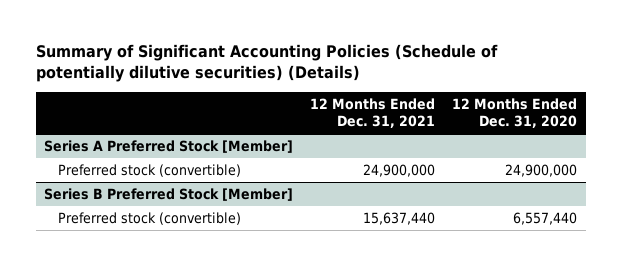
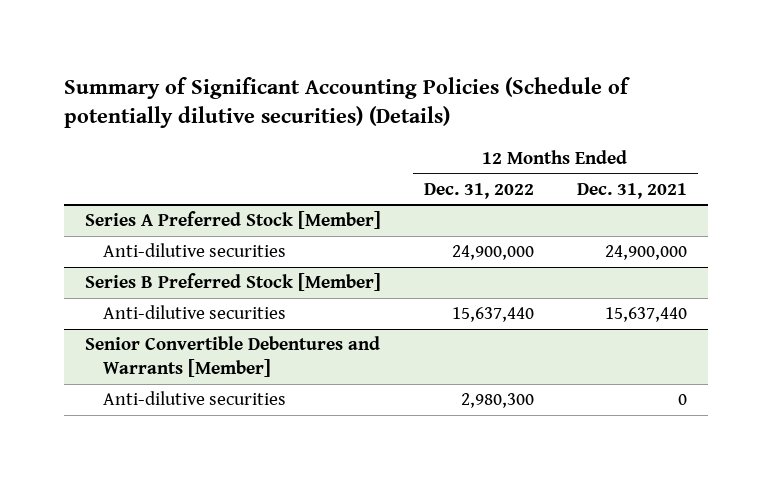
[452,98,578,129] 12 Months Ended Dec. 31, 2020 -> none
none -> [424,182,535,199] Dec. 31, 2022
[57,164,241,178] Preferred stock (convertible) -> [103,243,287,258] Anti-dilutive securities
[57,212,241,226] Preferred stock (convertible) -> [103,305,287,320] Anti-dilutive securities
none -> [85,336,381,378] Senior Convertible Debentures and Warrants [Member]
none -> [103,391,287,406] Anti-dilutive securities

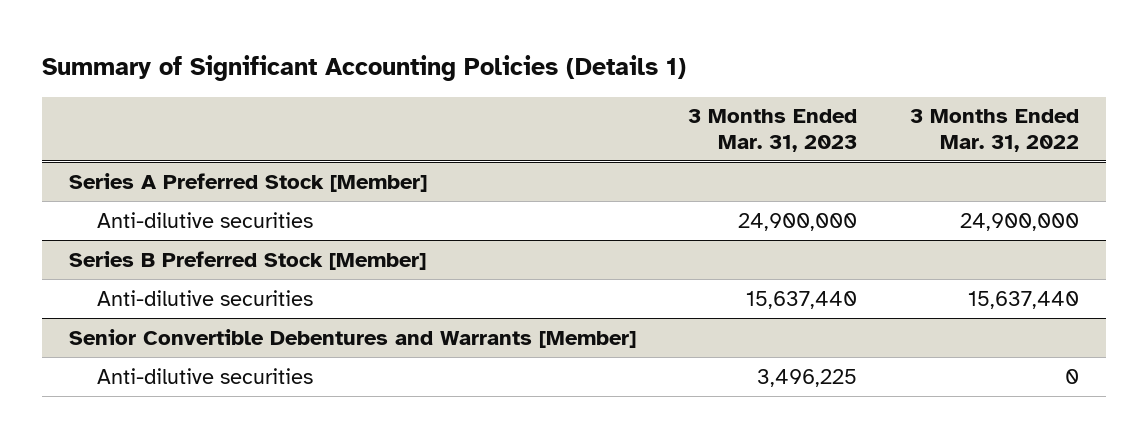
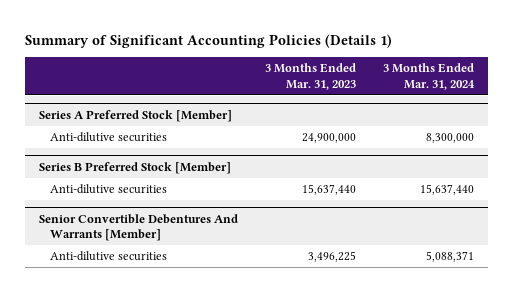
[910,109,1080,152] 3 Months Ended Mar. 31, 2022 -> none
none -> [383,63,476,90] 3 Months Ended Mar. 31, 2024
[68,328,636,348] Senior Convertible Debentures and Warrants [Member] -> [38,213,238,242] Senior Convertible Debentures And Warrants [Member]

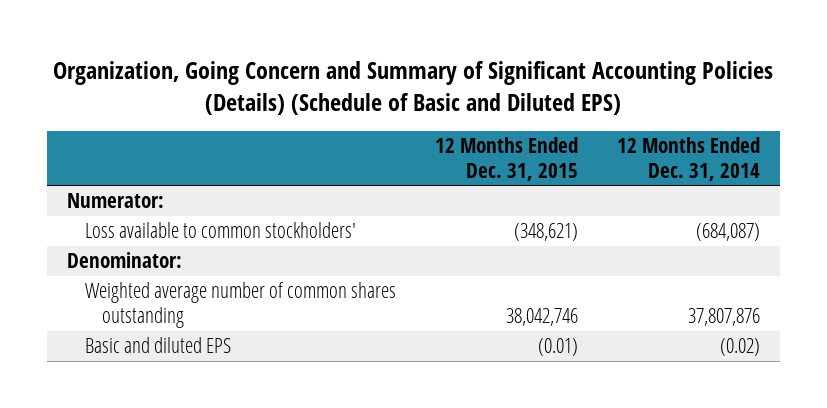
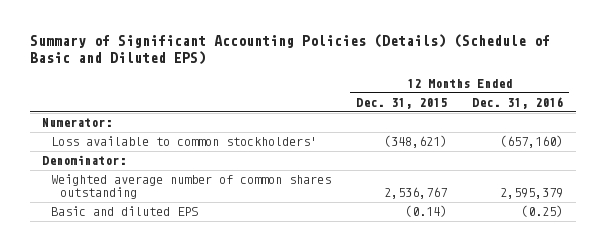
[53,60,774,115] Organization, Going Concern and Summary of Significant Accounting Policies (Details) (Schedule of Basic and Diluted EPS) -> [29,34,550,65] Summary of Significant Accounting Policies (Details) (Schedule of Basic and Diluted EPS)
[617,137,761,181] 12 Months Ended Dec. 31, 2014 -> none
none -> [472,96,564,109] Dec. 31, 2016
[505,307,578,326] 38,042,746 -> [384,187,448,200] 2,536,767
[537,338,578,357] (0.01) -> [405,205,448,218] (0.14)

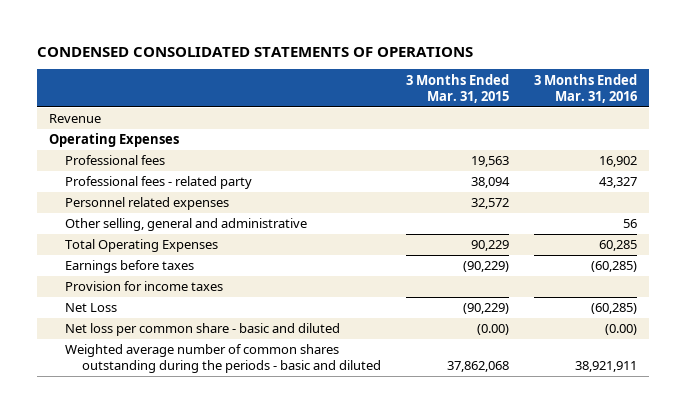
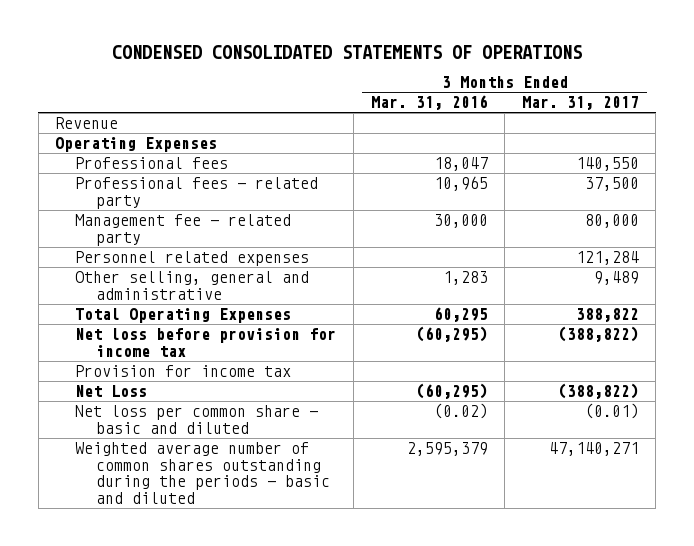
[405,73,509,103] 3 Months Ended Mar. 31, 2015 -> none
none -> [521,96,639,111] Mar. 31, 2017
[598,156,637,168] 16,902 -> [433,157,488,172] 18,047
[598,177,637,189] 43,327 -> [433,176,488,192] 10,965
none -> [75,214,292,246] Management fee - related party
[622,219,637,229] 56 -> [442,271,488,286] 1,283
[598,240,637,252] 60,285 -> [433,307,488,323] 60,295
[65,260,195,274] Earnings before taxes -> [75,328,337,357] Net loss before provision for income tax
[590,261,637,273] (60,285) -> [415,326,488,343] (60,295)
[65,281,224,292] Provision for income taxes -> [75,365,292,378] Provision for income tax
[590,303,637,315] (60,285) -> [415,383,488,400] (60,295)
[604,324,637,336] (0.00) -> [433,403,488,420] (0.02)
[574,361,637,373] 38,921,911 -> [406,442,488,457] 2,595,379

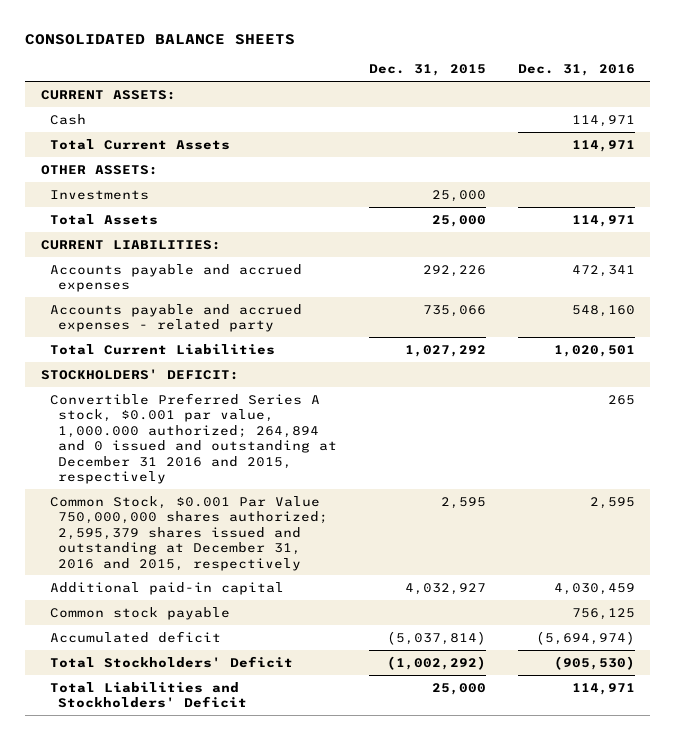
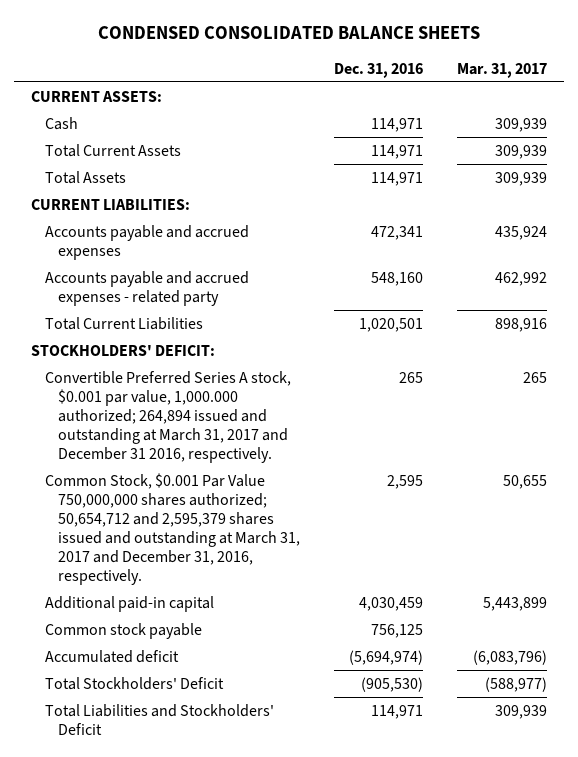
[25,34,296,46] CONSOLIDATED BALANCE SHEETS -> [98,26,481,40] CONDENSED CONSOLIDATED BALANCE SHEETS
[369,64,487,77] Dec. 31, 2015 -> none
none -> [456,62,547,78] Mar. 31, 2017
[40,164,158,175] OTHER ASSETS: -> none
[49,189,149,200] Investments -> none
[49,392,338,485] Convertible Preferred Series A stock, $0.001 par value, 1,000.000 authorized; 264,894 and 0 issued and outstanding at December 31 2016 and 2015, respectively -> [44,370,291,463] Convertible Preferred Series A stock, $0.001 par value, 1,000.000 authorized; 264,894 issued and outstanding at March 31, 2017 and December 31 2016, respectively.
[49,495,329,571] Common Stock, $0.001 Par Value 750,000,000 shares authorized; 2,595,379 shares issued and outstanding at December 31, 2016 and 2015, respectively -> [44,472,301,585] Common Stock, $0.001 Par Value 750,000,000 shares authorized; 50,654,712 and 2,595,379 shares issued and outstanding at March 31, 2017 and December 31, 2016, respectively.

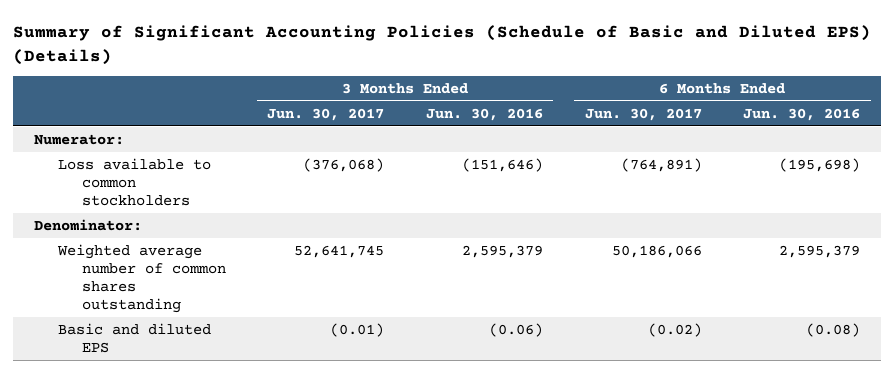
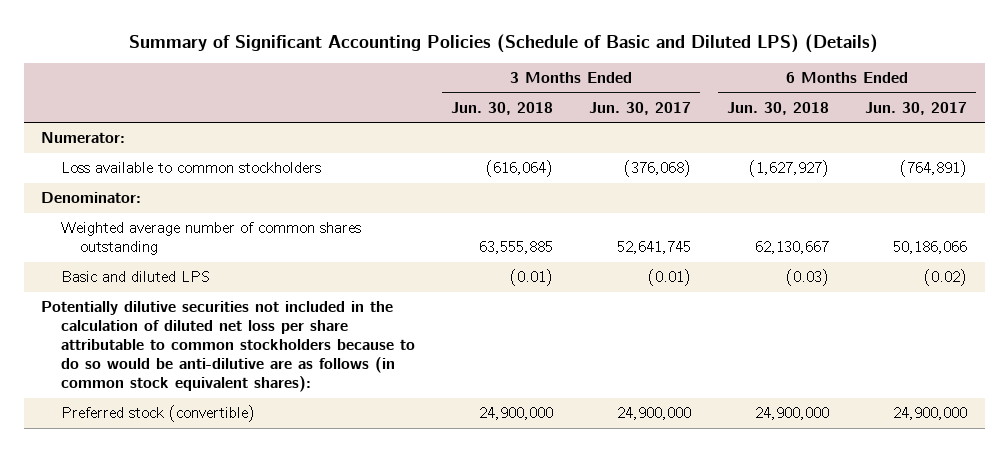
[13,25,872,65] Summary of Significant Accounting Policies (Schedule of Basic and Diluted EPS) (Details) -> [129,33,879,53] Summary of Significant Accounting Policies (Schedule of Basic and Diluted LPS) (Details)
[425,107,543,121] Jun. 30, 2016 -> none
[743,107,861,121] Jun. 30, 2016 -> none
none -> [450,101,553,115] Jun. 30, 2018
none -> [726,101,829,115] Jun. 30, 2018
[57,322,211,353] Basic and diluted EPS -> [60,271,210,283] Basic and diluted LPS
none -> [41,301,415,393] Potentially dilutive securities not included in the calculation of diluted net loss per share attributable to common stockholders because to do so would be anti-dilutive are as follows (in common stock equivalent shares):
none -> [60,405,255,423] Preferred stock (convertible)

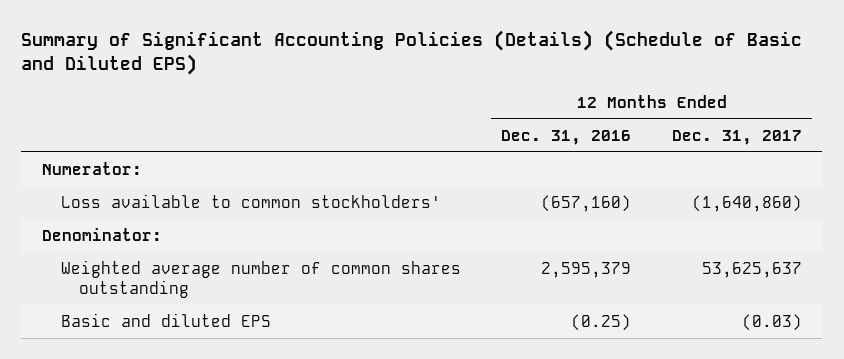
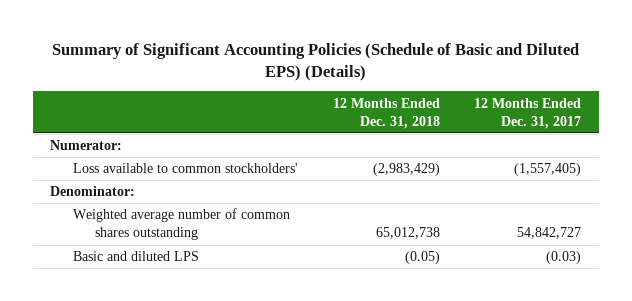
[21,29,803,76] Summary of Significant Accounting Policies (Details) (Schedule of Basic and Diluted EPS) -> [51,43,579,82] Summary of Significant Accounting Policies (Schedule of Basic and Diluted EPS) (Details)
[501,129,632,145] Dec. 31, 2016 -> none
none -> [332,97,440,129] 12 Months Ended Dec. 31, 2018
[691,194,802,212] (1,640,860) -> [514,163,582,177] (1,557,405)
[701,261,802,278] 53,625,637 -> [517,227,582,240] 54,842,727
[60,312,271,327] Basic and diluted EPS -> [72,251,199,262] Basic and diluted LPS

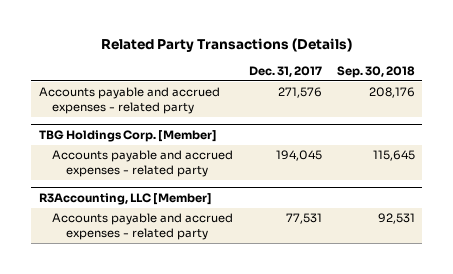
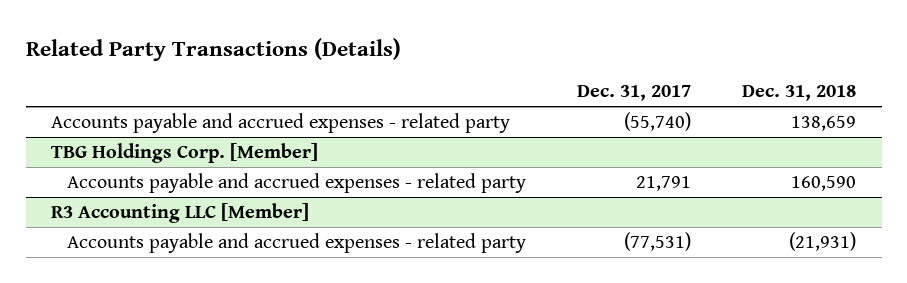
[336,65,415,78] Sep. 30, 2018 -> none
none -> [742,85,857,102] Dec. 31, 2018
[277,87,322,99] 271,576 -> [624,112,692,132] (55,740)
[275,150,322,162] 194,045 -> [636,176,692,192] 21,791
[38,192,212,205] R3Accounting, LLC [Member] -> [51,203,310,224] R3 Accounting LLC [Member]
[285,213,322,225] 77,531 -> [624,232,692,252] (77,531)

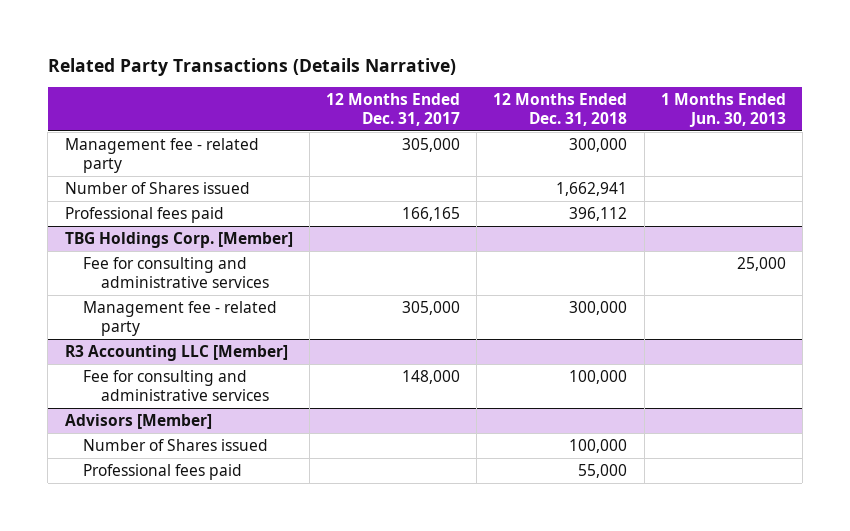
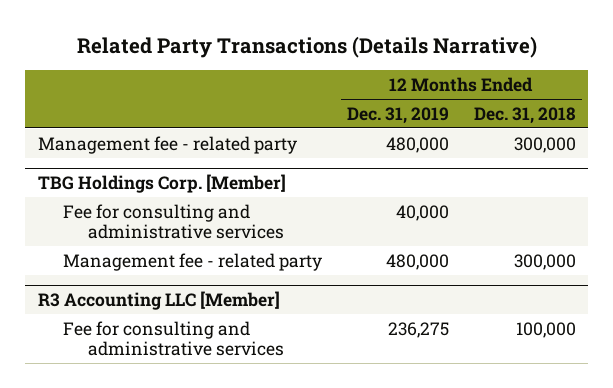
[326,93,461,127] 12 Months Ended Dec. 31, 2017 -> none
[660,93,786,128] 1 Months Ended Jun. 30, 2013 -> none
none -> [346,106,449,124] Dec. 31, 2019
[64,181,250,194] Number of Shares issued -> none
[64,206,224,223] Professional fees paid -> none
[64,413,212,429] Advisors [Member] -> none
[82,438,268,451] Number of Shares issued -> none
[82,463,242,480] Professional fees paid -> none

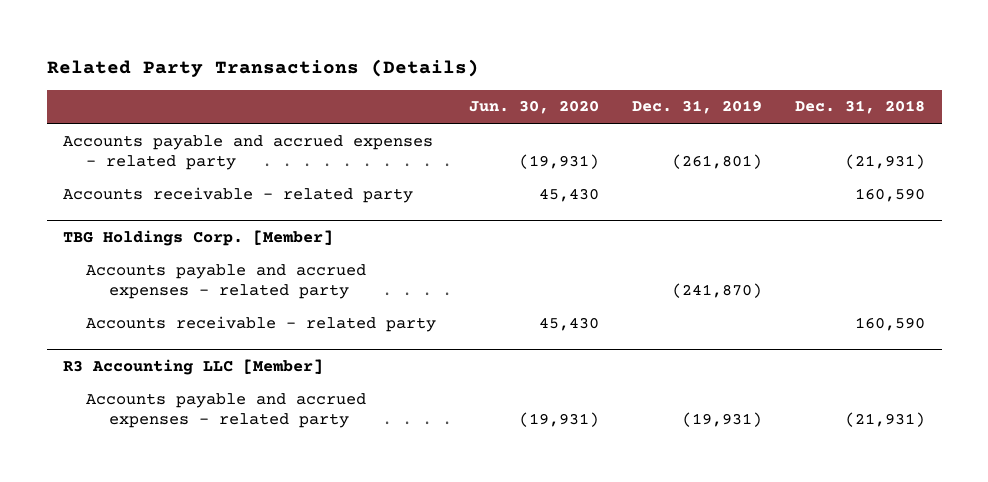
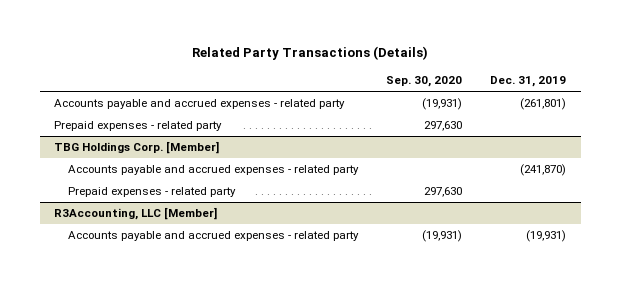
[468,100,599,115] Jun. 30, 2020 -> none
[795,100,926,115] Dec. 31, 2018 -> none
none -> [386,76,463,88] Sep. 30, 2020
[63,186,414,203] Accounts receivable - related party -> none
none -> [53,121,222,132] Prepaid expenses - related party
[85,315,436,332] Accounts receivable - related party -> none
none -> [67,187,236,198] Prepaid expenses - related party
[63,358,324,375] R3 Accounting LLC [Member] -> [53,207,217,221] R3Accounting, LLC [Member]

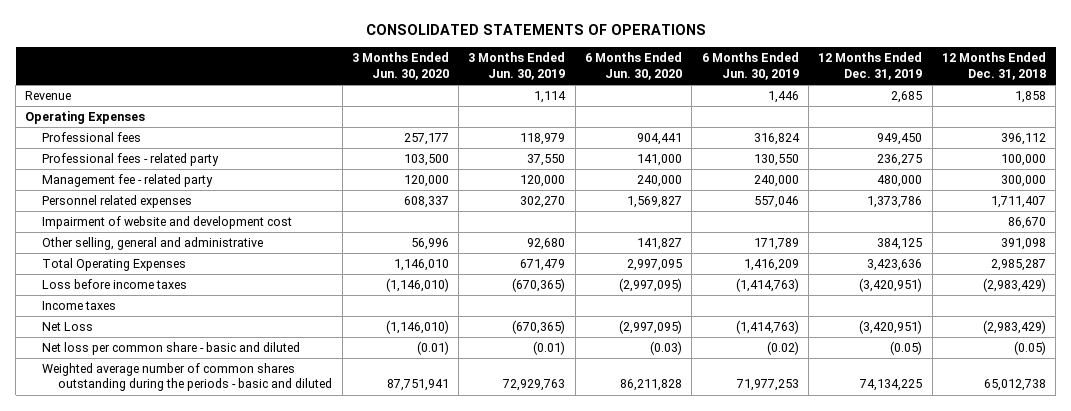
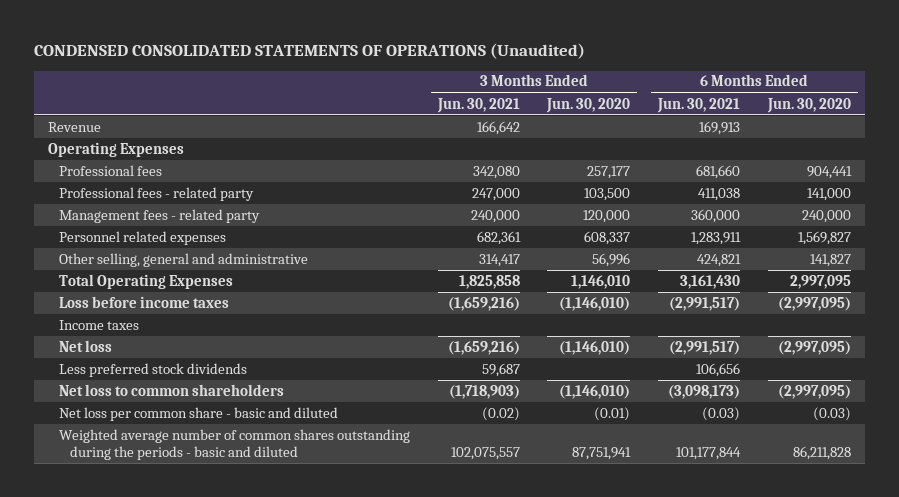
[365,24,706,36] CONSOLIDATED STATEMENTS OF OPERATIONS -> [33,43,585,60] CONDENSED CONSOLIDATED STATEMENTS OF OPERATIONS (Unaudited)
[468,52,566,80] 3 Months Ended Jun. 30, 2019 -> none
[701,52,799,80] 6 Months Ended Jun. 30, 2019 -> none
[818,52,923,80] 12 Months Ended Dec. 31, 2019 -> none
[941,52,1046,80] 12 Months Ended Dec. 31, 2018 -> none
none -> [436,97,520,113] Jun. 30, 2021
none -> [657,97,741,113] Jun. 30, 2021
[41,174,213,188] Management fee - related party -> [58,208,260,223] Management fees - related party
[41,216,292,230] Impairment of website and development cost -> none
[41,322,93,332] Net Loss -> [58,339,112,352] Net loss
none -> [58,362,247,377] Less preferred stock dividends
none -> [58,383,284,396] Net loss to common shareholders

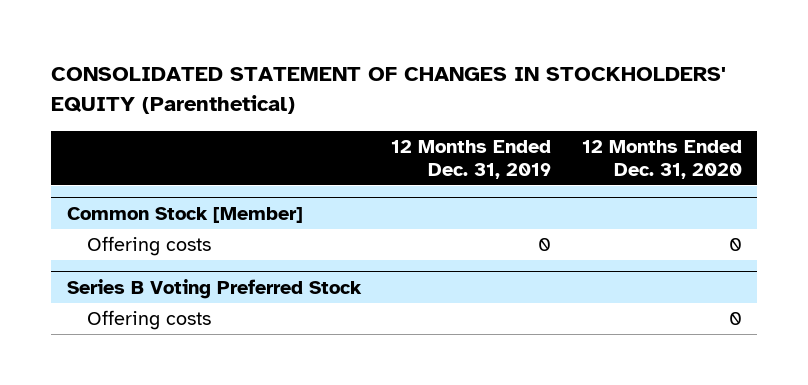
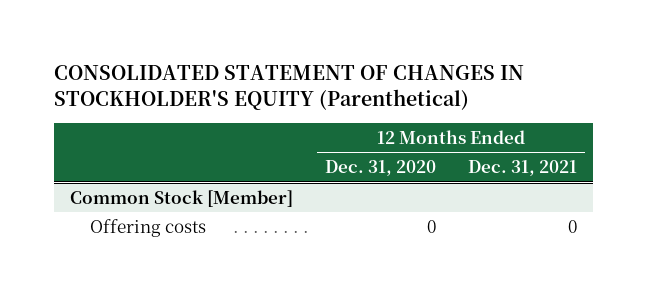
[51,67,727,115] CONSOLIDATED STATEMENT OF CHANGES IN STOCKHOLDERS' EQUITY (Parenthetical) -> [53,64,524,111] CONSOLIDATED STATEMENT OF CHANGES IN STOCKHOLDER'S EQUITY (Parenthetical)
[391,139,552,179] 12 Months Ended Dec. 31, 2019 -> none
none -> [467,160,577,177] Dec. 31, 2021
[66,278,362,299] Series B Voting Preferred Stock -> none
[86,310,211,331] Offering costs -> none

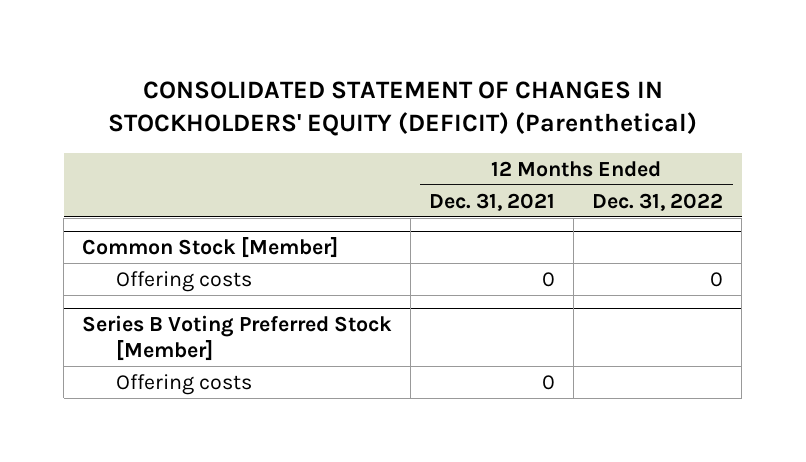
[53,64,524,111] CONSOLIDATED STATEMENT OF CHANGES IN STOCKHOLDER'S EQUITY (Parenthetical) -> [107,80,697,137] CONSOLIDATED STATEMENT OF CHANGES IN STOCKHOLDERS' EQUITY (DEFICIT) (Parenthetical)
[324,160,436,177] Dec. 31, 2020 -> none
none -> [592,192,724,211] Dec. 31, 2022
none -> [82,314,393,361] Series B Voting Preferred Stock [Member]
none -> [115,373,252,395] Offering costs

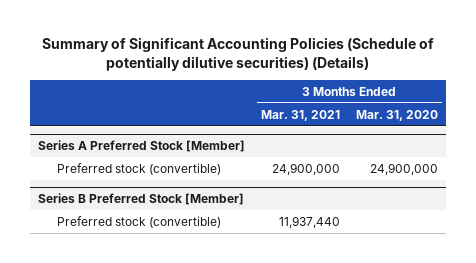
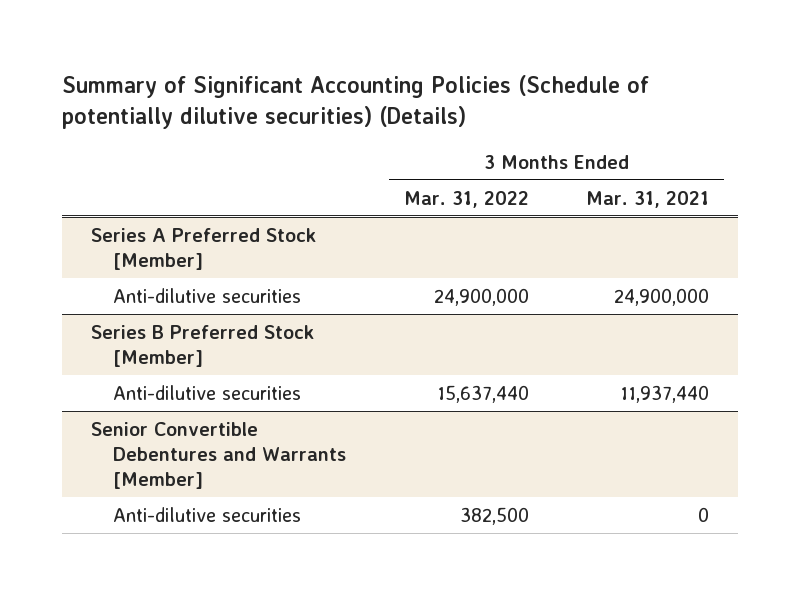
[355,109,438,121] Mar. 31, 2020 -> none
none -> [403,190,529,208] Mar. 31, 2022
[57,162,222,175] Preferred stock (convertible) -> [112,287,301,303] Anti-dilutive securities
[57,215,222,228] Preferred stock (convertible) -> [112,384,301,400] Anti-dilutive securities
none -> [90,421,346,490] Senior Convertible Debentures and Warrants [Member]
none -> [112,506,301,522] Anti-dilutive securities

